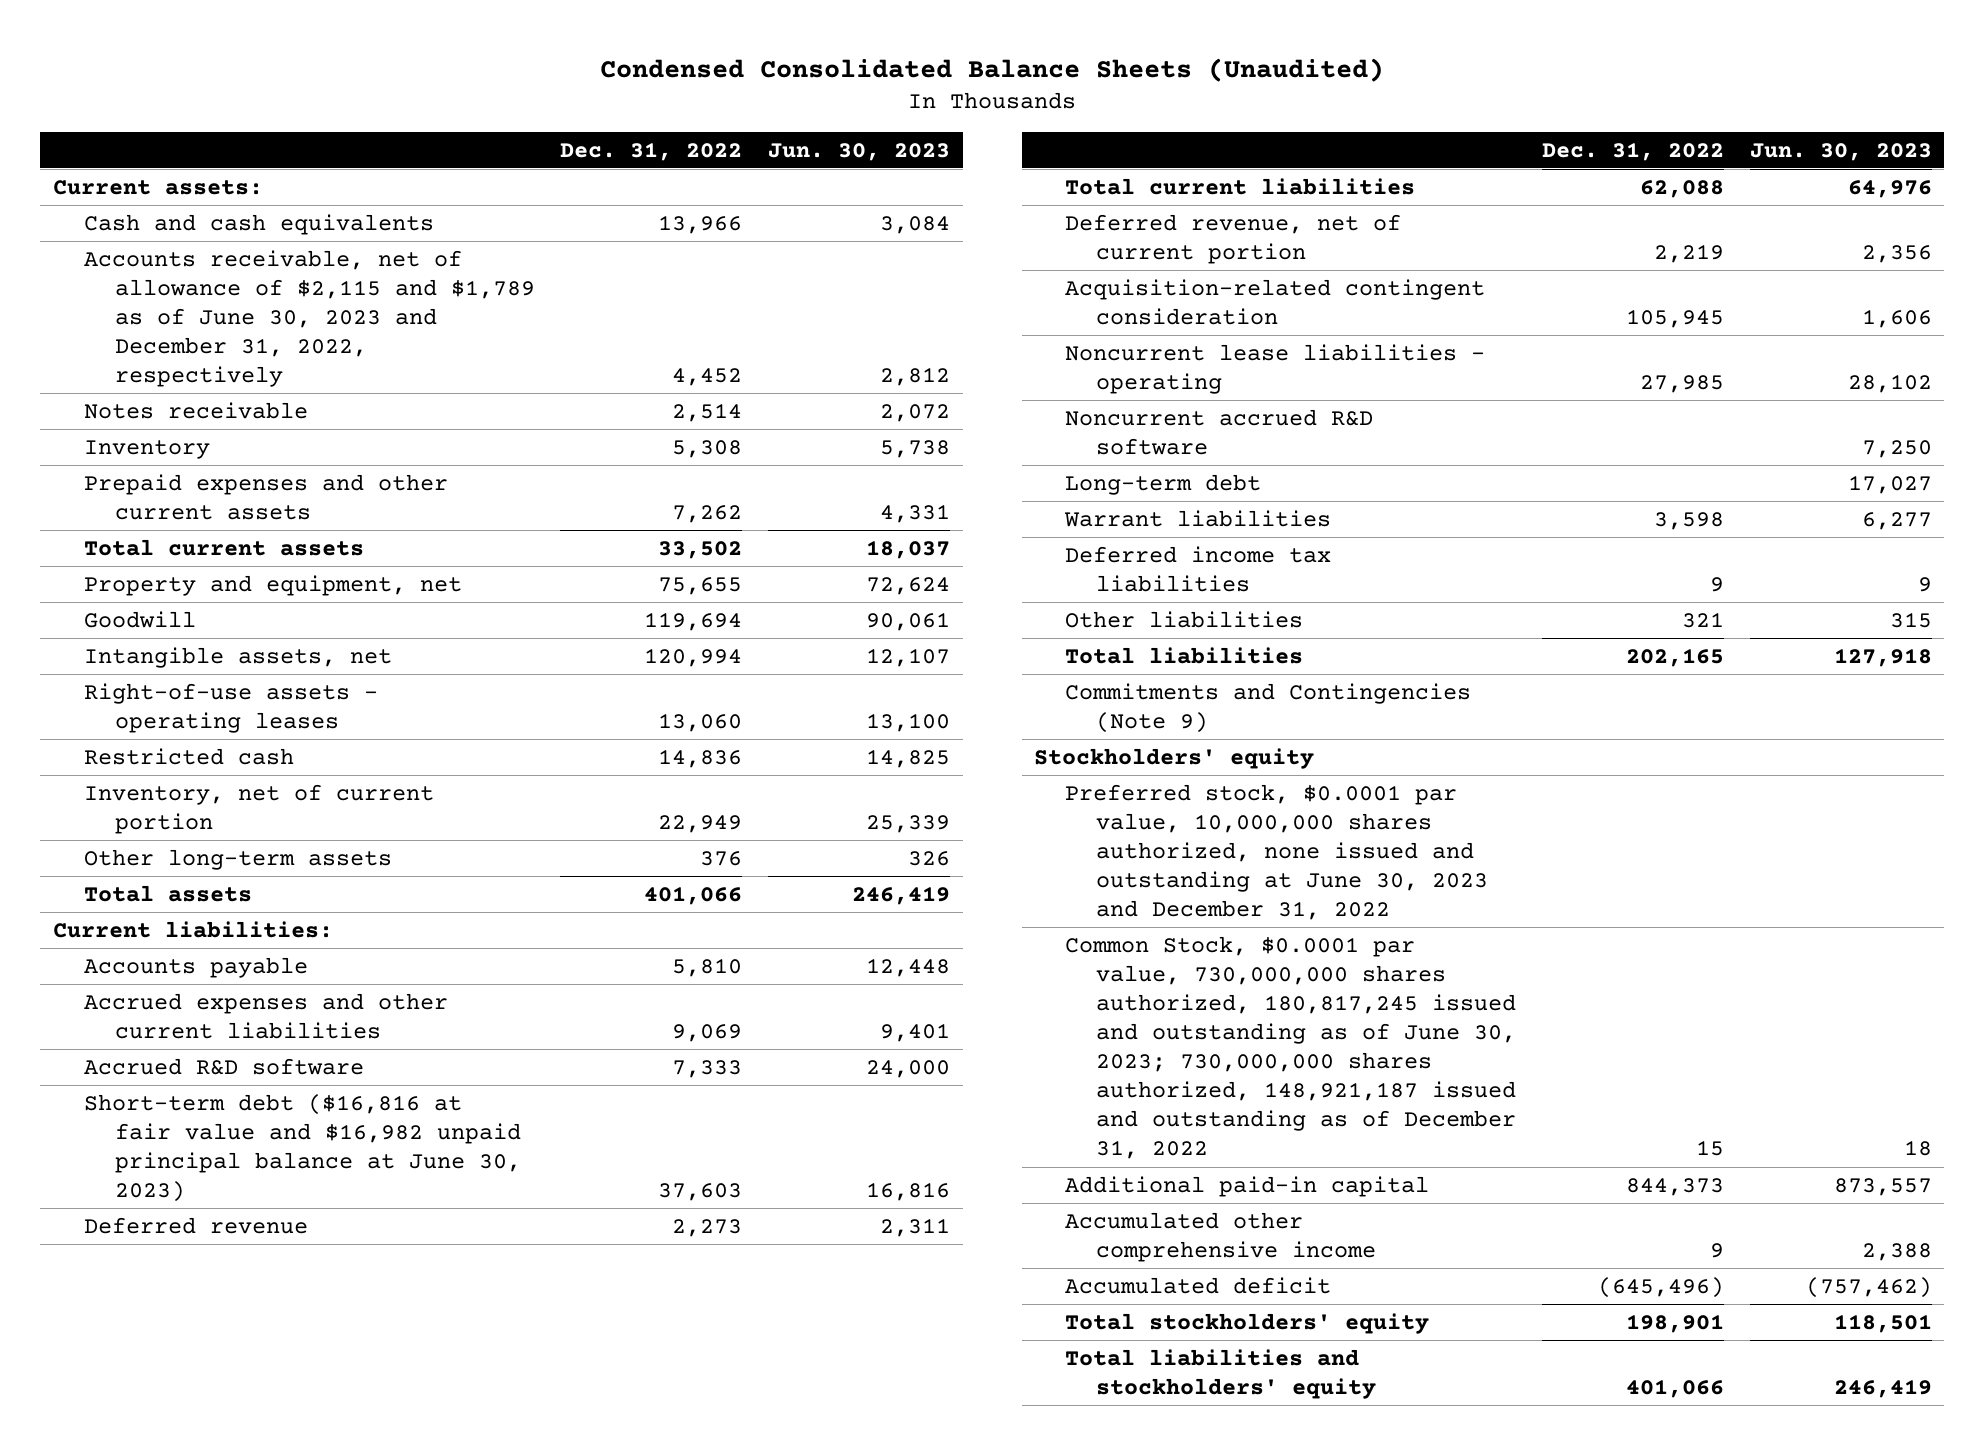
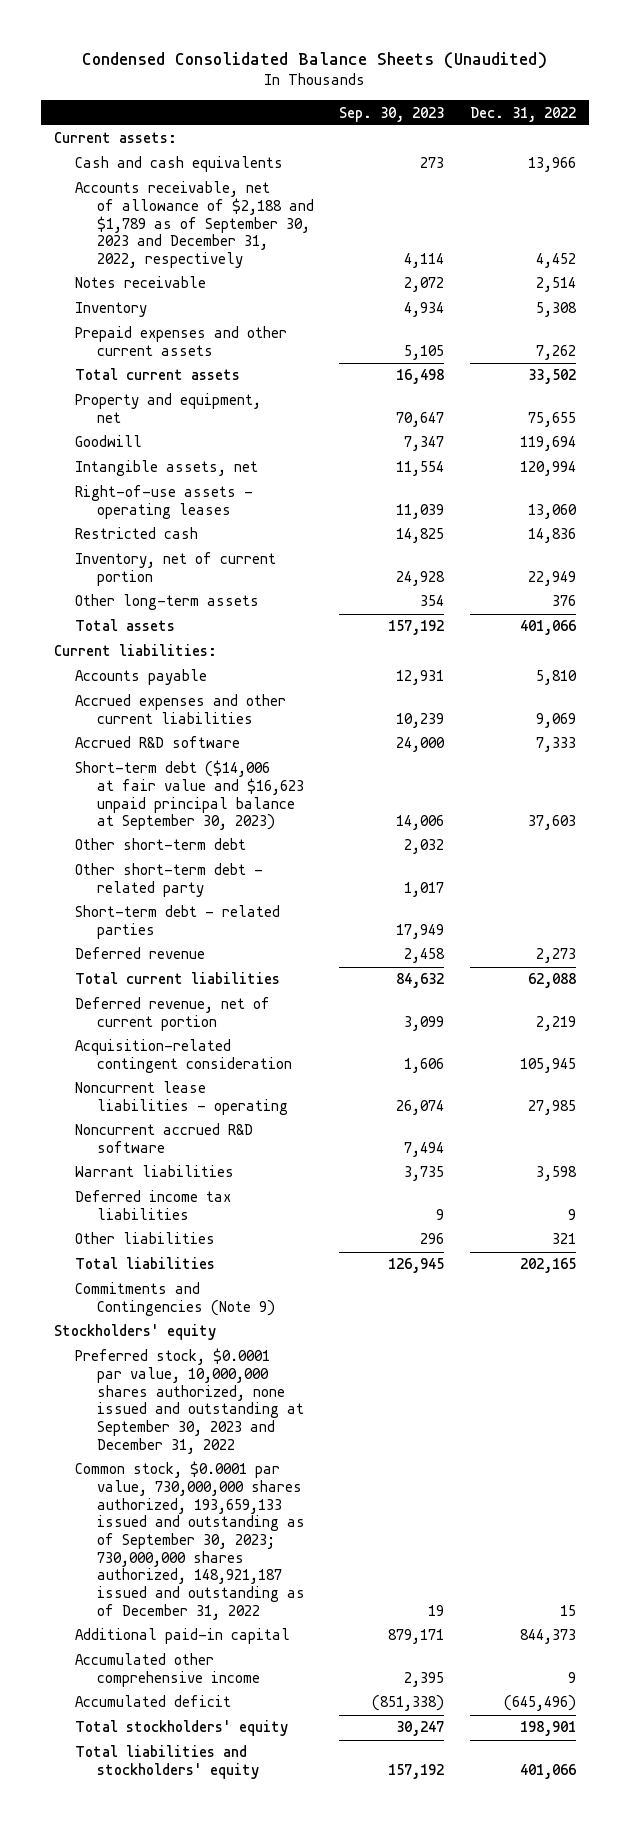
[767,142,950,161] Jun. 30, 2023 -> none
none -> [339,106,445,122] Sep. 30, 2023
[83,249,535,388] Accounts receivable, net of allowance of $2,115 and $1,789 as of June 30, 2023 and December 31, 2022, respectively -> [75,181,314,269] Accounts receivable, net of allowance of $2,188 and $1,789 as of September 30, 2023 and December 31, 2022, respectively
[83,1093,521,1203] Short-term debt ($16,816 at fair value and $16,982 unpaid principal balance at June 30, 2023) -> [75,760,304,831] Short-term debt ($14,006 at fair value and $16,623 unpaid principal balance at September 30, 2023)
none -> [75,838,247,851] Other short-term debt
none -> [75,863,264,898] Other short-term debt - related party
none -> [75,905,281,940] Short-term debt - related parties
[1065,473,1262,495] Long-term debt -> none
[1065,783,1489,921] Preferred stock, $0.0001 par value, 10,000,000 shares authorized, none issued and outstanding at June 30, 2023 and December 31, 2022 -> [75,1348,304,1454] Preferred stock, $0.0001 par value, 10,000,000 shares authorized, none issued and outstanding at September 30, 2023 and December 31, 2022
[1065,935,1517,1160] Common Stock, $0.0001 par value, 730,000,000 shares authorized, 180,817,245 issued and outstanding as of June 30, 2023; 730,000,000 shares authorized, 148,921,187 issued and outstanding as of December 31, 2022 -> [75,1461,305,1620] Common stock, $0.0001 par value, 730,000,000 shares authorized, 193,659,133 issued and outstanding as of September 30, 2023; 730,000,000 shares authorized, 148,921,187 issued and outstanding as of December 31, 2022

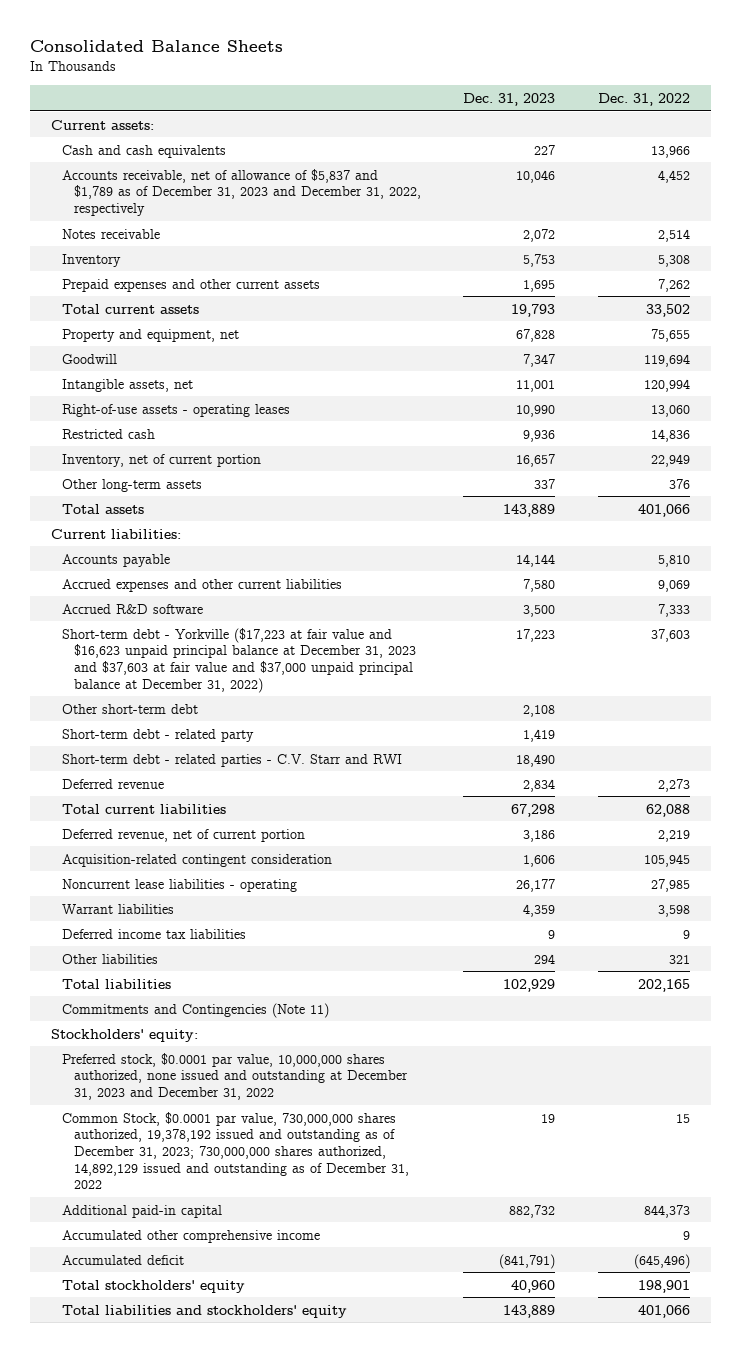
[82,51,548,69] Condensed Consolidated Balance Sheets (Unaudited) -> [29,39,283,52] Consolidated Balance Sheets
[339,106,445,122] Sep. 30, 2023 -> none
none -> [463,92,556,106] Dec. 31, 2023
[75,181,314,269] Accounts receivable, net of allowance of $2,188 and $1,789 as of September 30, 2023 and December 31, 2022, respectively -> [62,168,421,216] Accounts receivable, net of allowance of $5,837 and $1,789 as of December 31, 2023 and December 31, 2022, respectively
[75,760,304,831] Short-term debt ($14,006 at fair value and $16,623 unpaid principal balance at September 30, 2023) -> [62,627,416,693] Short-term debt - Yorkville ($17,223 at fair value and $16,623 unpaid principal balance at December 31, 2023 and $37,603 at fair value and $37,000 unpaid principal balance at December 31, 2022)
[75,863,264,898] Other short-term debt - related party -> [62,728,255,742] Short-term debt - related party
[75,905,281,940] Short-term debt - related parties -> [62,753,403,767] Short-term debt - related parties - C.V. Starr and RWI
[75,1123,254,1154] Noncurrent accrued R&D software -> none
[75,1282,275,1317] Commitments and Contingencies (Note 9) -> [62,1002,330,1018] Commitments and Contingencies (Note 11)
[54,1324,217,1341] Stockholders' equity -> [51,1028,199,1042] Stockholders' equity:
[75,1348,304,1454] Preferred stock, $0.0001 par value, 10,000,000 shares authorized, none issued and outstanding at September 30, 2023 and December 31, 2022 -> [62,1052,408,1100] Preferred stock, $0.0001 par value, 10,000,000 shares authorized, none issued and outstanding at December 31, 2023 and December 31, 2022
[75,1461,305,1620] Common stock, $0.0001 par value, 730,000,000 shares authorized, 193,659,133 issued and outstanding as of September 30, 2023; 730,000,000 shares authorized, 148,921,187 issued and outstanding as of December 31, 2022 -> [62,1111,409,1190] Common Stock, $0.0001 par value, 730,000,000 shares authorized, 19,378,192 issued and outstanding as of December 31, 2023; 730,000,000 shares authorized, 14,892,129 issued and outstanding as of December 31, 2022

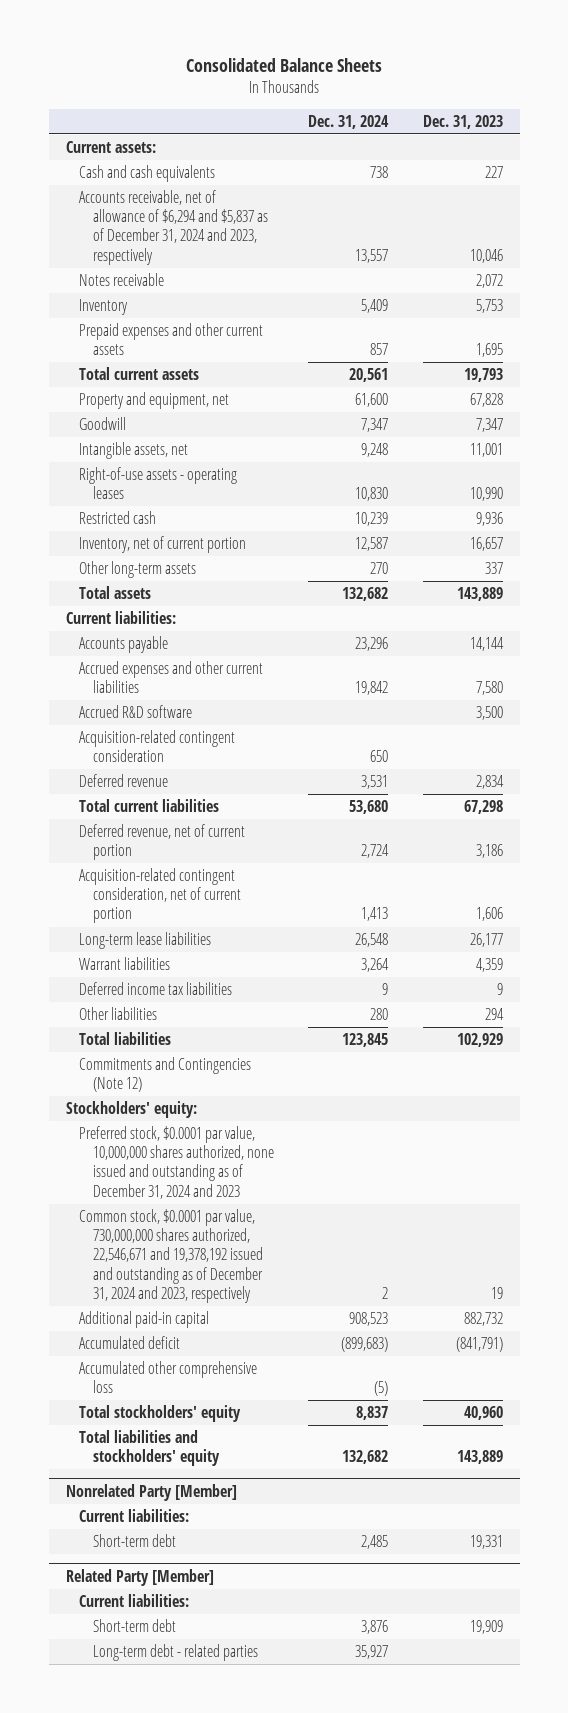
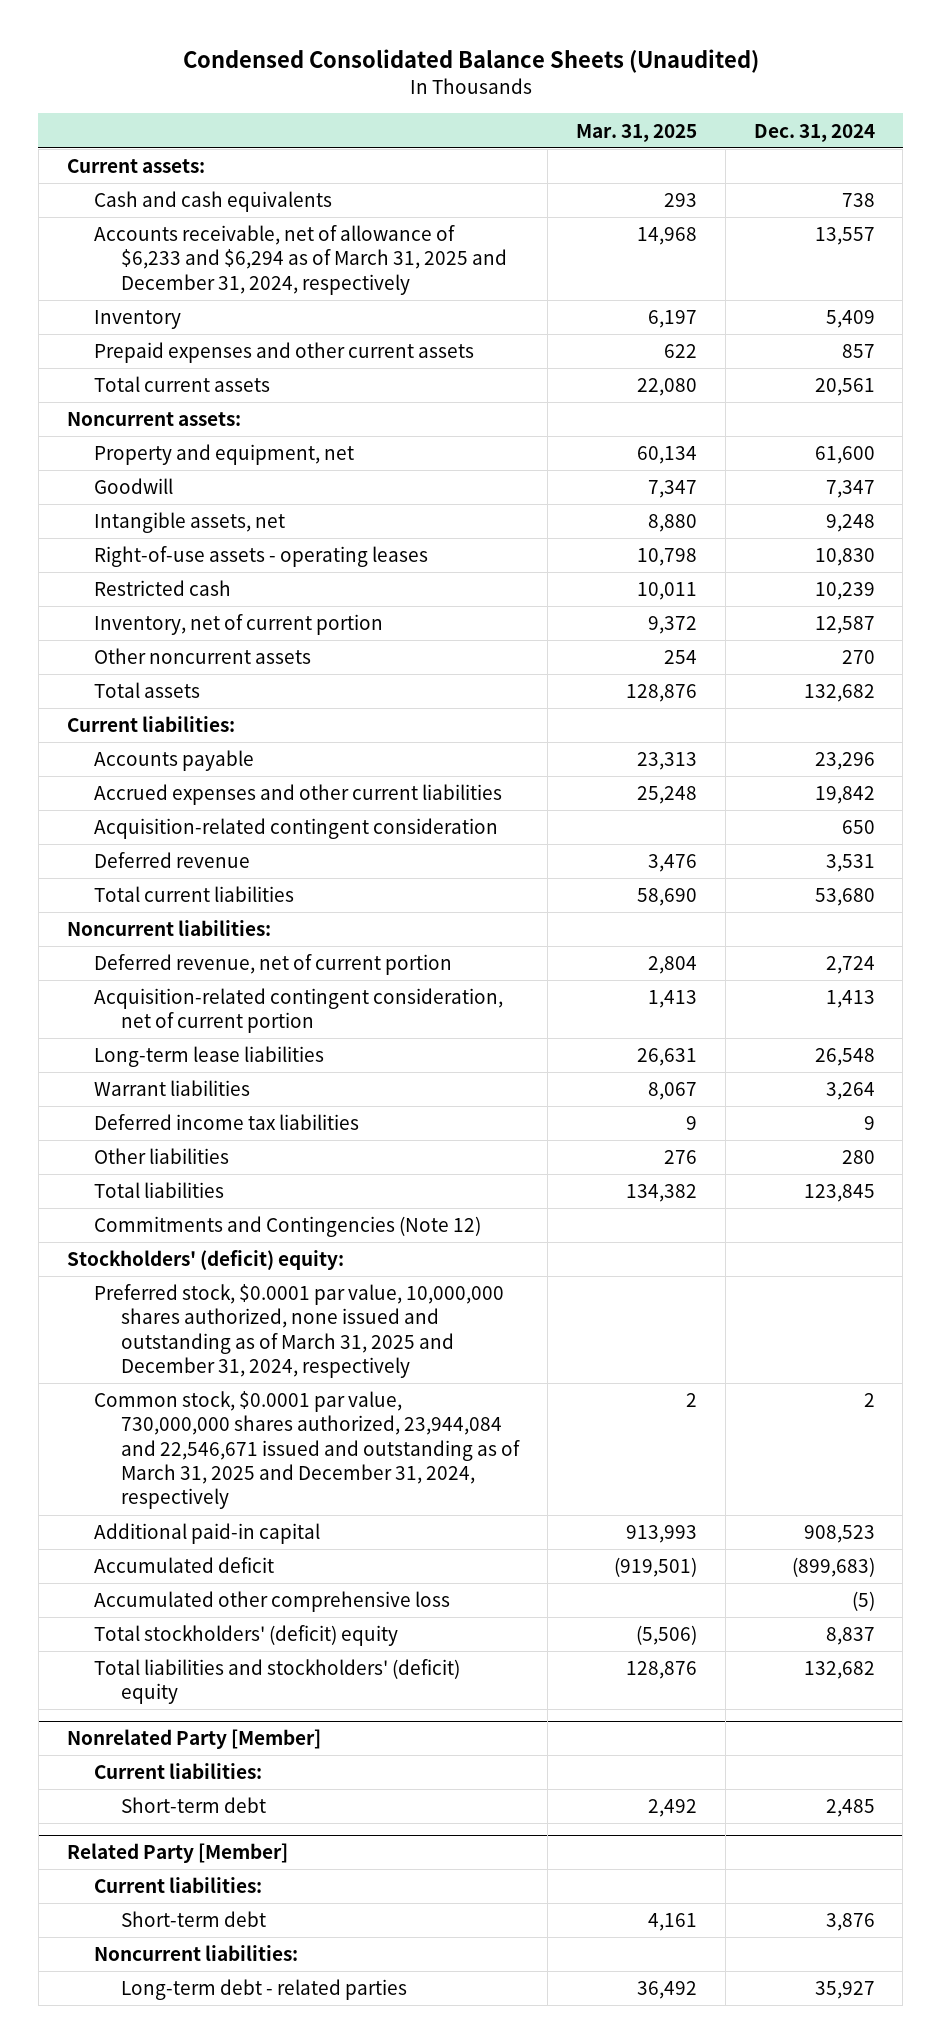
[186,58,383,73] Consolidated Balance Sheets -> [182,49,759,74] Condensed Consolidated Balance Sheets (Unaudited)
[422,114,503,129] Dec. 31, 2023 -> none
none -> [575,123,697,142] Mar. 31, 2025
[79,273,165,287] Notes receivable -> none
[79,190,269,265] Accounts receivable, net of allowance of $6,294 and $5,837 as of December 31, 2024 and 2023, respectively -> [93,225,508,295] Accounts receivable, net of allowance of $6,233 and $6,294 as of March 31, 2025 and December 31, 2024, respectively
none -> [66,412,241,427] Noncurrent assets:
[79,561,197,579] Other long-term assets -> [93,648,311,665] Other noncurrent assets
[79,705,193,719] Accrued R&D software -> none
none -> [66,920,271,937] Noncurrent liabilities:
[65,1101,197,1119] Stockholders' equity: -> [66,1250,344,1271] Stockholders' (deficit) equity:
[79,1126,275,1199] Preferred stock, $0.0001 par value, 10,000,000 shares authorized, none issued and outstanding as of December 31, 2024 and 2023 -> [93,1284,504,1379] Preferred stock, $0.0001 par value, 10,000,000 shares authorized, none issued and outstanding as of March 31, 2025 and December 31, 2024, respectively
[79,1209,264,1303] Common stock, $0.0001 par value, 730,000,000 shares authorized, 22,546,671 and 19,378,192 issued and outstanding as of December 31, 2024 and 2023, respectively -> [93,1391,521,1510] Common stock, $0.0001 par value, 730,000,000 shares authorized, 23,944,084 and 22,546,671 issued and outstanding as of March 31, 2025 and December 31, 2024, respectively
[79,1405,242,1423] Total stockholders' equity -> [93,1625,398,1647] Total stockholders' (deficit) equity
[79,1430,221,1467] Total liabilities and stockholders' equity -> [93,1659,460,1705] Total liabilities and stockholders' (deficit) equity
none -> [93,1945,298,1962] Noncurrent liabilities:

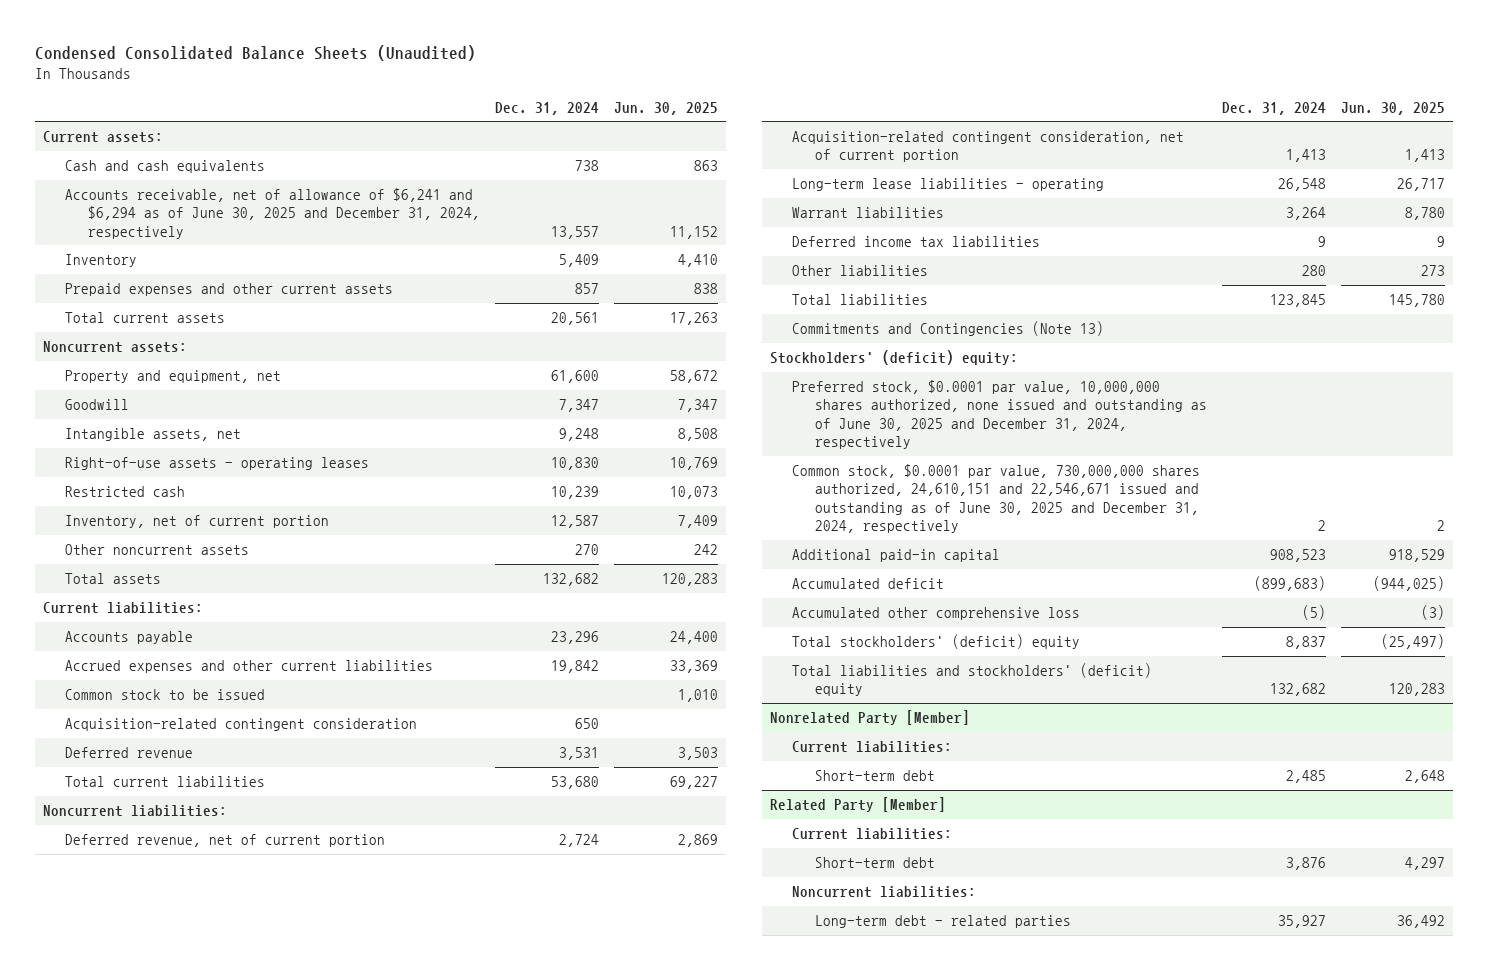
[575,123,697,142] Mar. 31, 2025 -> none
none -> [614,101,719,115] Jun. 30, 2025
[93,225,508,295] Accounts receivable, net of allowance of $6,233 and $6,294 as of March 31, 2025 and December 31, 2024, respectively -> [65,188,480,239] Accounts receivable, net of allowance of $6,241 and $6,294 as of June 30, 2025 and December 31, 2024, respectively
none -> [65,689,266,701] Common stock to be issued
[93,1046,324,1068] Long-term lease liabilities -> [792,178,1105,192] Long-term lease liabilities - operating
[93,1216,481,1238] Commitments and Contingencies (Note 12) -> [792,321,1105,337] Commitments and Contingencies (Note 13)
[93,1284,504,1379] Preferred stock, $0.0001 par value, 10,000,000 shares authorized, none issued and outstanding as of March 31, 2025 and December 31, 2024, respectively -> [792,380,1207,449] Preferred stock, $0.0001 par value, 10,000,000 shares authorized, none issued and outstanding as of June 30, 2025 and December 31, 2024, respectively
[93,1391,521,1510] Common stock, $0.0001 par value, 730,000,000 shares authorized, 23,944,084 and 22,546,671 issued and outstanding as of March 31, 2025 and December 31, 2024, respectively -> [792,464,1201,533] Common stock, $0.0001 par value, 730,000,000 shares authorized, 24,610,151 and 22,546,671 issued and outstanding as of June 30, 2025 and December 31, 2024, respectively

